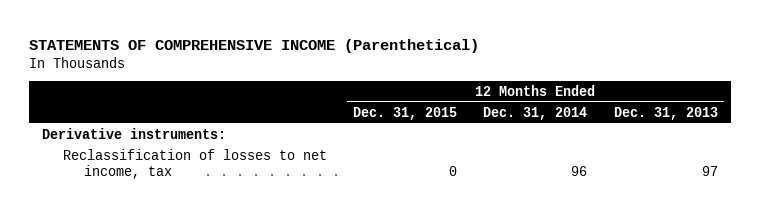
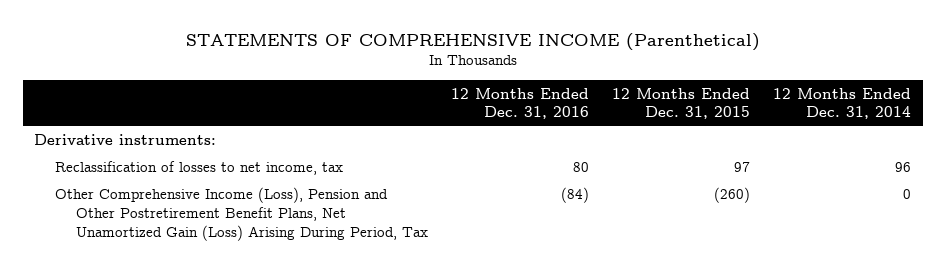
[613,106,718,120] Dec. 31, 2013 -> none
none -> [451,87,590,120] 12 Months Ended Dec. 31, 2016
[449,165,458,176] 0 -> [734,162,751,173] 97
none -> [55,187,429,241] Other Comprehensive Income (Loss), Pension and Other Postretirement Benefit Plans, Net Unamortized Gain (Loss) Arising During Period, Tax

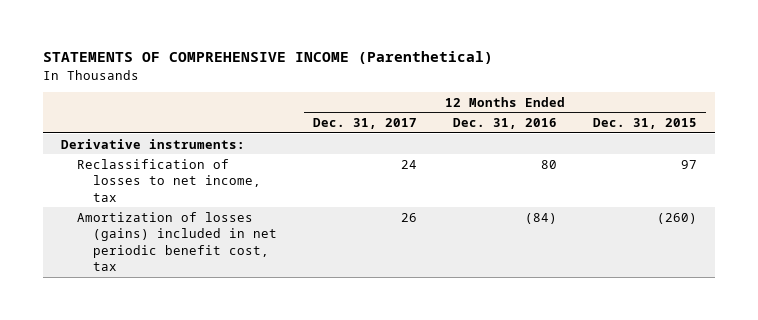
[773,87,912,120] 12 Months Ended Dec. 31, 2014 -> none
none -> [313,118,418,130] Dec. 31, 2017
[55,187,429,241] Other Comprehensive Income (Loss), Pension and Other Postretirement Benefit Plans, Net Unamortized Gain (Loss) Arising During Period, Tax -> [77,211,278,271] Amortization of losses (gains) included in net periodic benefit cost, tax

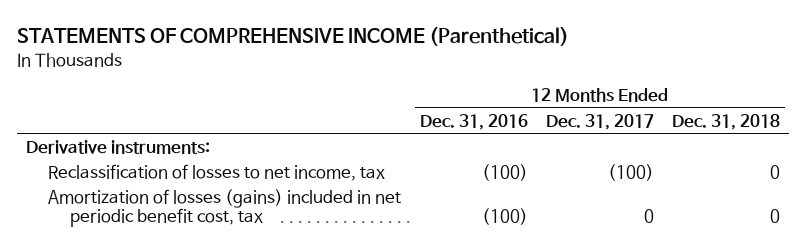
[593,118,698,130] Dec. 31, 2015 -> none
none -> [672,113,781,130] Dec. 31, 2018
[401,159,418,169] 24 -> [607,163,654,181] (100)
[541,159,558,169] 80 -> [481,163,528,181] (100)
[401,212,418,222] 26 -> [643,209,654,224] 0
[525,212,558,224] (84) -> [481,208,528,226] (100)

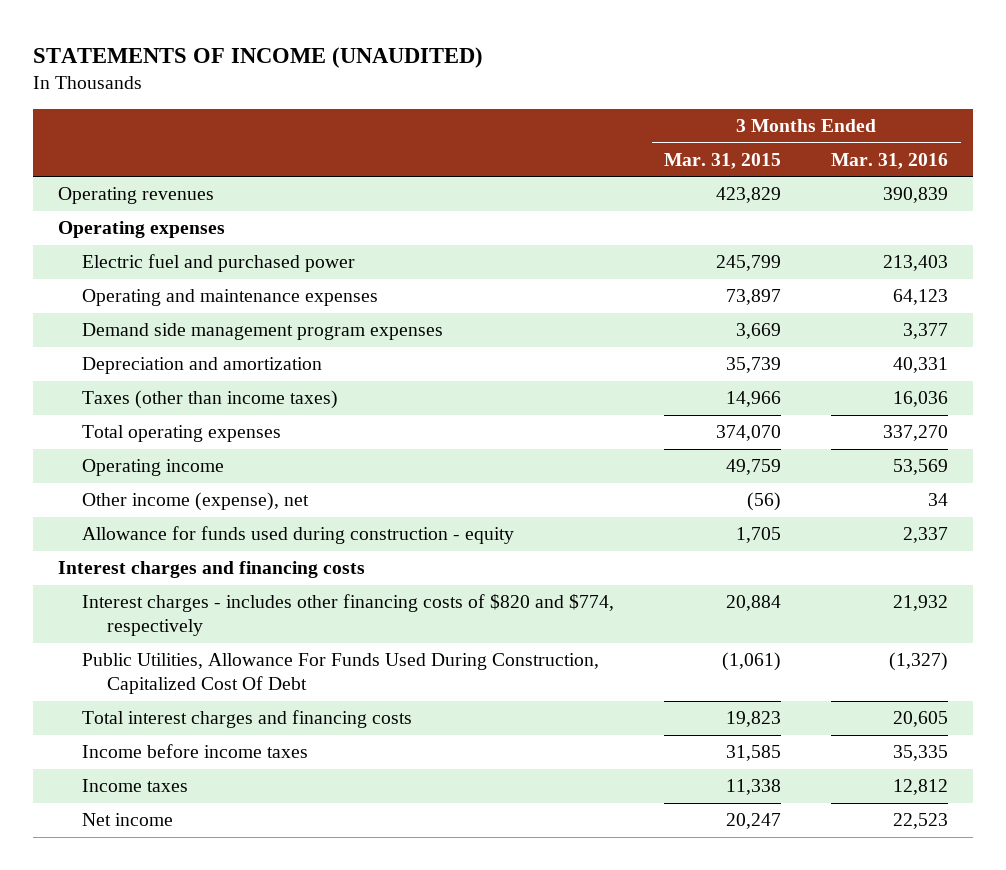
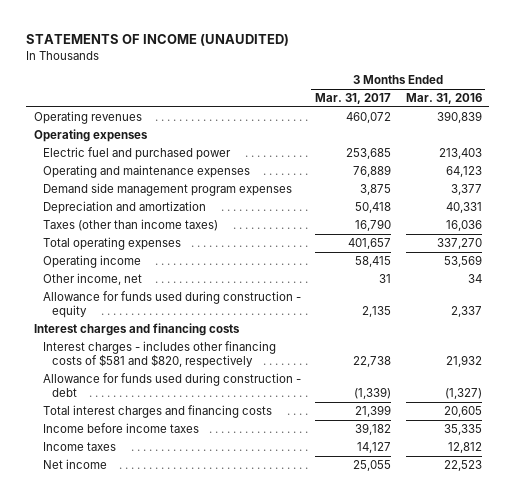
[664,152,782,169] Mar. 31, 2015 -> none
none -> [315,93,392,105] Mar. 31, 2017
[82,492,310,512] Other income (expense), net -> [42,273,142,286] Other income, net
[82,594,615,636] Interest charges - includes other financing costs of $820 and $774, respectively -> [42,341,276,369] Interest charges - includes other financing costs of $581 and $820, respectively
[82,653,600,694] Public Utilities, Allowance For Funds Used During Construction, Capitalized Cost Of Debt -> [42,373,301,398] Allowance for funds used during construction - debt

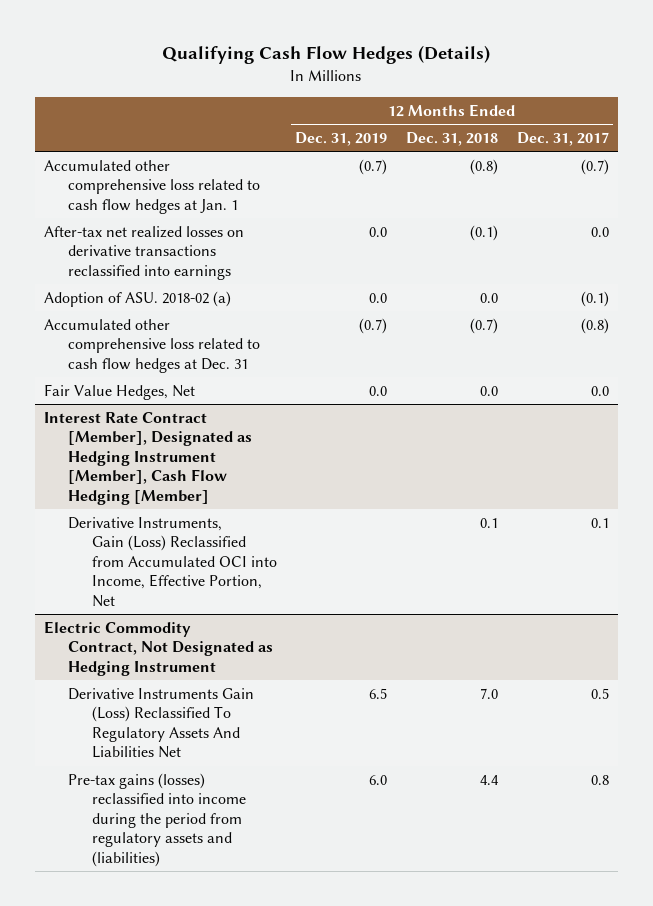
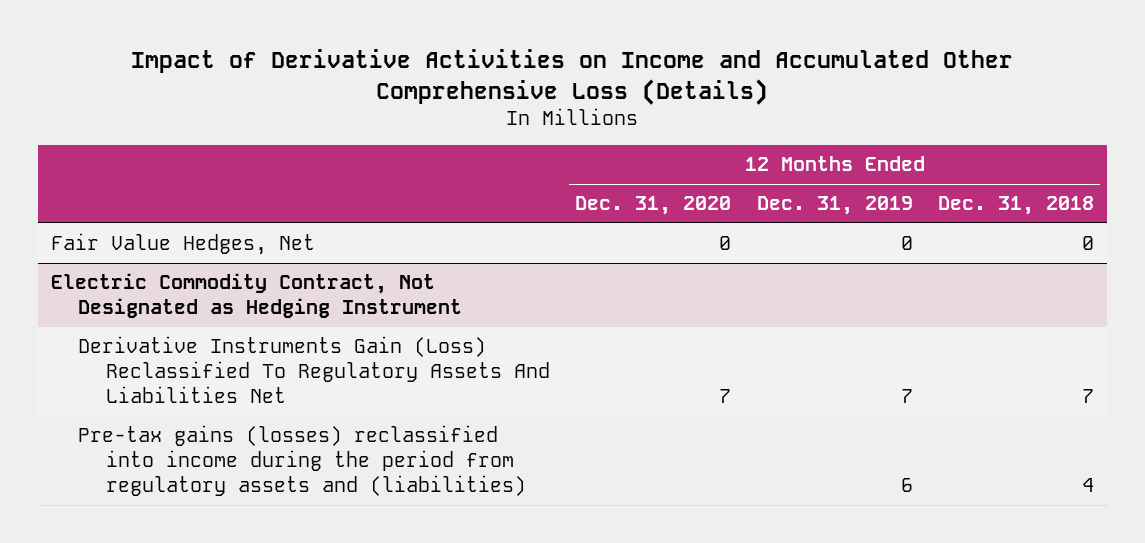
[162,45,491,65] Qualifying Cash Flow Hedges (Details) -> [131,49,1014,105] Impact of Derivative Activities on Income and Accumulated Other Comprehensive Loss (Details)
[516,131,609,146] Dec. 31, 2017 -> none
none -> [575,196,732,216] Dec. 31, 2020
[44,159,260,214] Accumulated other comprehensive loss related to cash flow hedges at Jan. 1 -> none
[44,225,245,280] After-tax net realized losses on derivative transactions reclassified into earnings -> none
[44,290,232,307] Adoption of ASU. 2018-02 (a) -> none
[44,318,260,373] Accumulated other comprehensive loss related to cash flow hedges at Dec. 31 -> none
[44,411,252,505] Interest Rate Contract [Member], Designated as Hedging Instrument [Member], Cash Flow Hedging [Member] -> none
[67,516,277,607] Derivative Instruments, Gain (Loss) Reclassified from Accumulated OCI into Income, Effective Portion, Net -> none
[369,385,388,396] 0.0 -> [900,236,913,251] 0
[480,385,499,396] 0.0 -> [1081,236,1094,251] 0
[369,687,388,699] 6.5 -> [900,389,913,404] 7
[480,687,499,699] 7.0 -> [1081,389,1094,404] 7
[369,774,388,785] 6.0 -> [900,478,913,493] 6
[480,774,500,785] 4.4 -> [1081,478,1094,493] 4

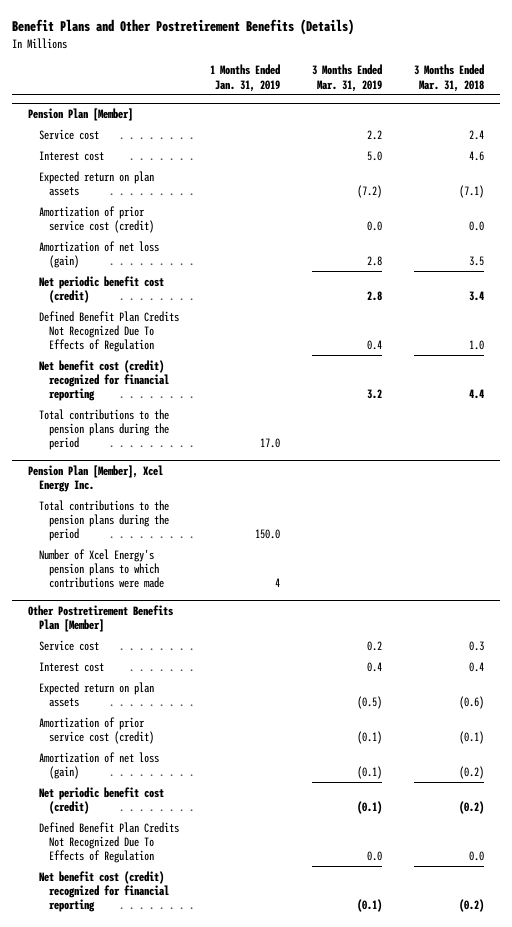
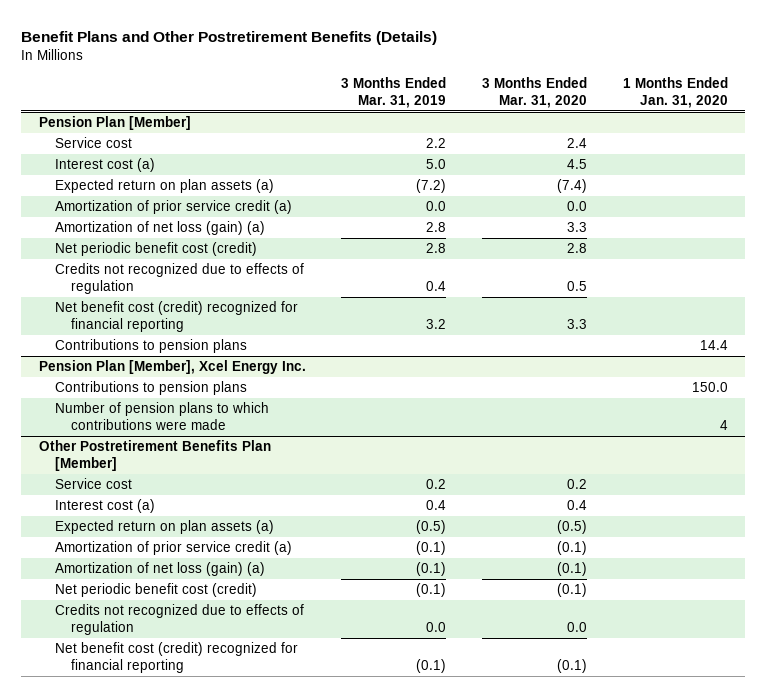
[210,64,281,92] 1 Months Ended Jan. 31, 2019 -> none
[413,64,484,92] 3 Months Ended Mar. 31, 2018 -> none
none -> [481,77,587,108] 3 Months Ended Mar. 31, 2020
none -> [622,77,728,108] 1 Months Ended Jan. 31, 2020
[38,150,104,161] Interest cost -> [54,158,155,173] Interest cost (a)
[38,170,154,196] Expected return on plan assets -> [54,179,274,194] Expected return on plan assets (a)
[38,205,155,233] Amortization of prior service cost (credit) -> [54,200,292,215] Amortization of prior service credit (a)
[38,240,159,268] Amortization of net loss (gain) -> [54,221,265,236] Amortization of net loss (gain) (a)
[38,310,179,352] Defined Benefit Plan Credits Not Recognized Due To Effects of Regulation -> [54,263,304,294] Credits not recognized due to effects of regulation
[38,408,170,450] Total contributions to the pension plans during the period -> [54,339,247,354] Contributions to pension plans
[38,499,170,541] Total contributions to the pension plans during the period -> [54,381,247,396] Contributions to pension plans
[38,548,165,588] Number of Xcel Energy's pension plans to which contributions were made -> [54,402,269,430] Number of pension plans to which contributions were made
[38,661,104,672] Interest cost -> [54,499,155,514] Interest cost (a)
[38,681,154,707] Expected return on plan assets -> [54,520,274,535] Expected return on plan assets (a)
[38,716,155,744] Amortization of prior service cost (credit) -> [54,541,292,556] Amortization of prior service credit (a)
[38,751,159,779] Amortization of net loss (gain) -> [54,562,265,577] Amortization of net loss (gain) (a)
[38,821,179,863] Defined Benefit Plan Credits Not Recognized Due To Effects of Regulation -> [54,604,304,635] Credits not recognized due to effects of regulation

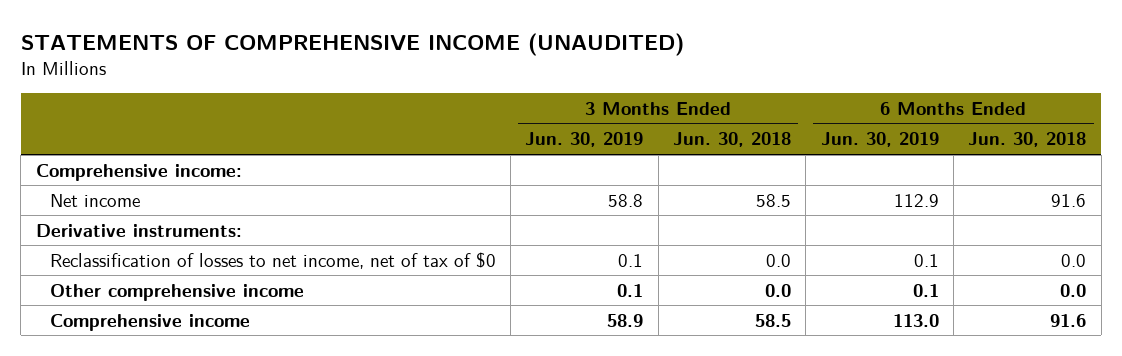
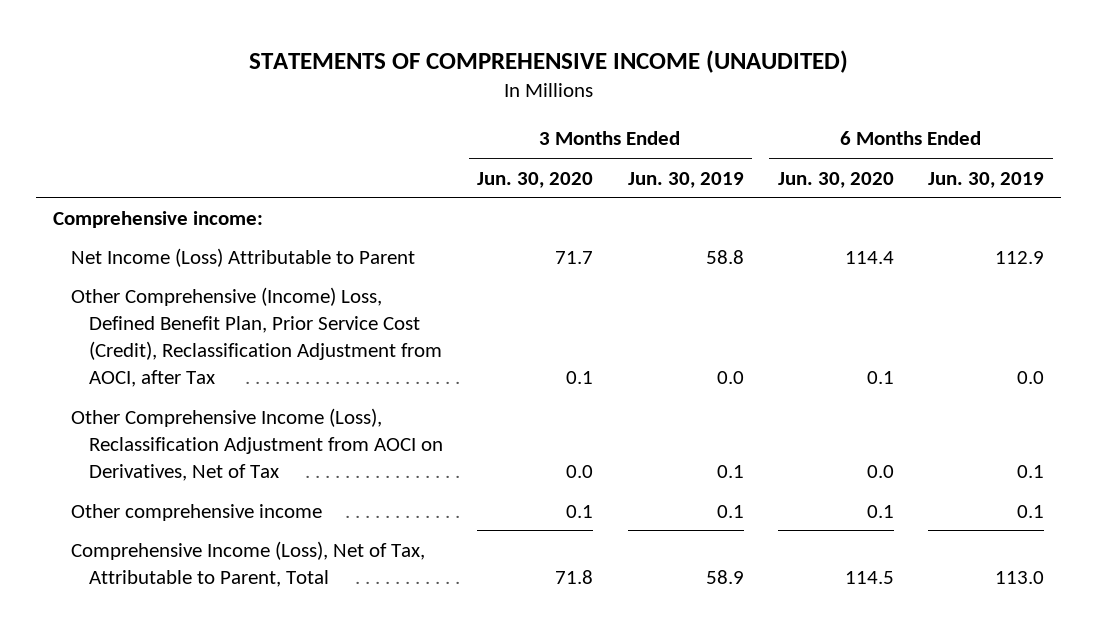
[672,132,791,148] Jun. 30, 2018 -> none
[968,132,1087,148] Jun. 30, 2018 -> none
none -> [477,171,594,188] Jun. 30, 2020
none -> [777,171,894,188] Jun. 30, 2020
[35,223,242,237] Derivative instruments: -> none
[49,193,140,207] Net income -> [71,247,416,267] Net Income (Loss) Attributable to Parent
none -> [71,286,443,387] Other Comprehensive (Income) Loss, Defined Benefit Plan, Prior Service Cost (Credit), Reclassification Adjustment from AOCI, after Tax
[49,251,496,269] Reclassification of losses to net income, net of tax of $0 -> [71,407,444,481] Other Comprehensive Income (Loss), Reclassification Adjustment from AOCI on Derivatives, Net of Tax
[49,313,250,331] Comprehensive income -> [71,540,426,587] Comprehensive Income (Loss), Net of Tax, Attributable to Parent, Total

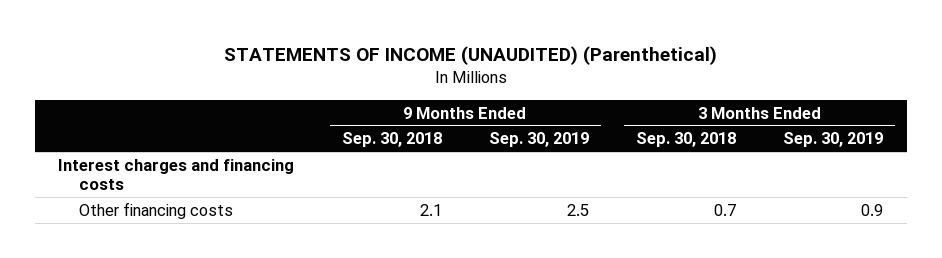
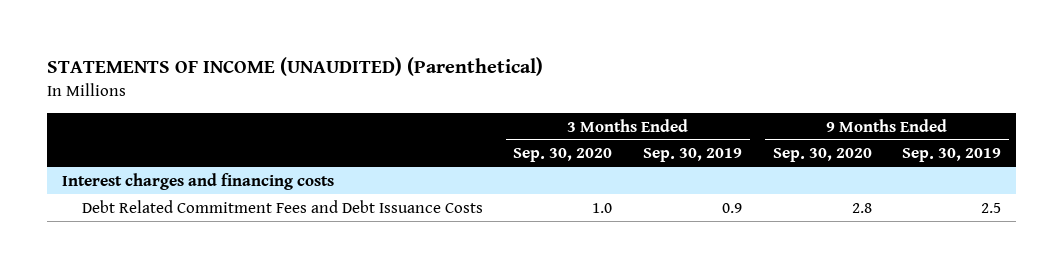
[341,132,442,148] Sep. 30, 2018 -> none
[636,132,737,148] Sep. 30, 2018 -> none
none -> [513,148,613,163] Sep. 30, 2020
none -> [772,148,872,163] Sep. 30, 2020
[79,201,234,219] Other financing costs -> [81,199,483,213] Debt Related Commitment Fees and Debt Issuance Costs

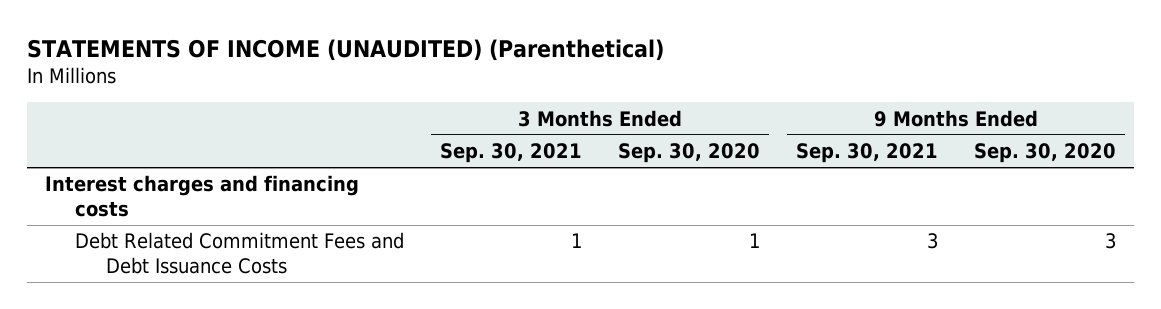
[642,148,742,163] Sep. 30, 2019 -> none
[902,148,1002,163] Sep. 30, 2019 -> none
none -> [440,142,583,163] Sep. 30, 2021
none -> [796,142,939,163] Sep. 30, 2021
[592,202,613,213] 1.0 -> [749,233,761,249] 1
[851,202,872,213] 2.8 -> [1104,233,1116,250] 3

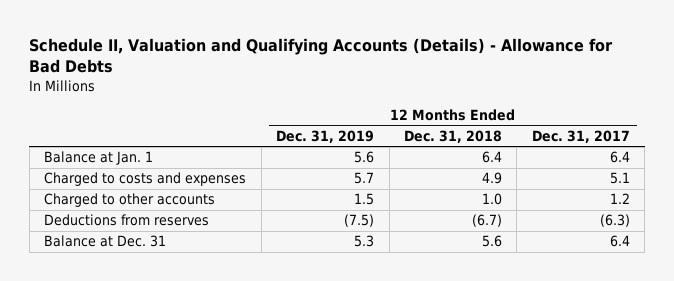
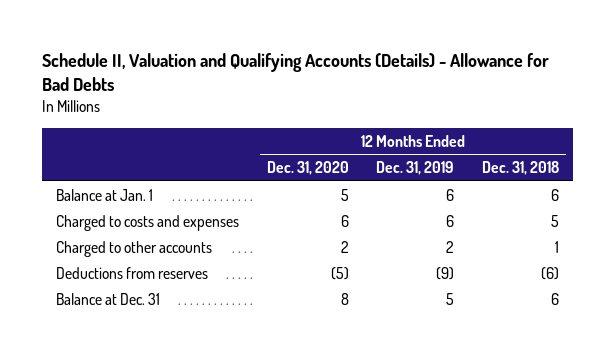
[531,130,630,144] Dec. 31, 2017 -> none
none -> [266,161,349,176] Dec. 31, 2020
[354,151,375,164] 5.6 -> [446,188,455,201] 6
[481,151,502,164] 6.4 -> [550,188,559,201] 6
[354,172,375,185] 5.7 -> [446,214,455,227] 6
[481,172,502,185] 4.9 -> [550,214,559,227] 5
[354,193,375,206] 1.5 -> [446,240,455,253] 2
[481,193,502,206] 1.0 -> [554,240,559,253] 1
[344,214,375,228] (7.5) -> [436,266,455,280] (9)
[471,214,502,228] (6.7) -> [540,266,559,280] (6)
[354,235,375,248] 5.3 -> [446,292,455,305] 5
[481,235,502,248] 5.6 -> [550,292,559,305] 6

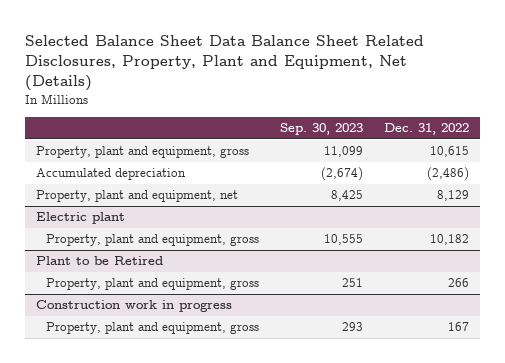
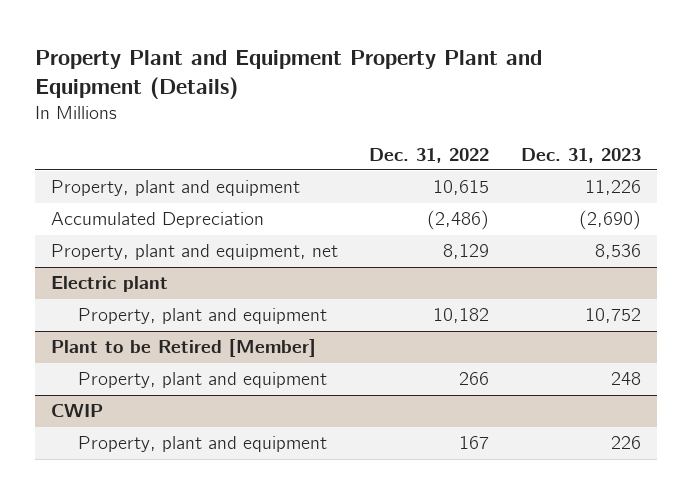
[25,34,425,92] Selected Balance Sheet Data Balance Sheet Related Disclosures, Property, Plant and Equipment, Net (Details) -> [35,49,543,99] Property Plant and Equipment Property Plant and Equipment (Details)
[280,123,364,136] Sep. 30, 2023 -> none
none -> [520,147,641,163] Dec. 31, 2023
[35,146,249,159] Property, plant and equipment, gross -> [51,180,301,197] Property, plant and equipment
[35,168,186,181] Accumulated depreciation -> [51,212,265,229] Accumulated Depreciation
[45,234,259,247] Property, plant and equipment, gross -> [78,308,328,325] Property, plant and equipment
[35,256,163,266] Plant to be Retired -> [51,339,317,358] Plant to be Retired [Member]
[45,278,259,291] Property, plant and equipment, gross -> [78,372,328,389] Property, plant and equipment
[35,300,232,313] Construction work in progress -> [51,404,104,418] CWIP
[45,322,259,335] Property, plant and equipment, gross -> [78,436,328,453] Property, plant and equipment

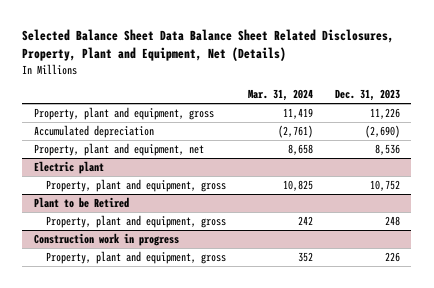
[35,49,543,99] Property Plant and Equipment Property Plant and Equipment (Details) -> [22,29,395,62] Selected Balance Sheet Data Balance Sheet Related Disclosures, Property, Plant and Equipment, Net (Details)
[369,147,490,163] Dec. 31, 2022 -> none
none -> [247,89,313,102] Mar. 31, 2024
[51,180,301,197] Property, plant and equipment -> [33,107,214,121] Property, plant and equipment, gross
[51,212,265,229] Accumulated Depreciation -> [33,125,154,139] Accumulated depreciation
[78,308,328,325] Property, plant and equipment -> [45,179,226,193] Property, plant and equipment, gross
[51,339,317,358] Plant to be Retired [Member] -> [33,197,129,209] Plant to be Retired
[78,372,328,389] Property, plant and equipment -> [45,215,226,229] Property, plant and equipment, gross
[51,404,104,418] CWIP -> [33,233,179,247] Construction work in progress
[78,436,328,453] Property, plant and equipment -> [45,251,226,265] Property, plant and equipment, gross

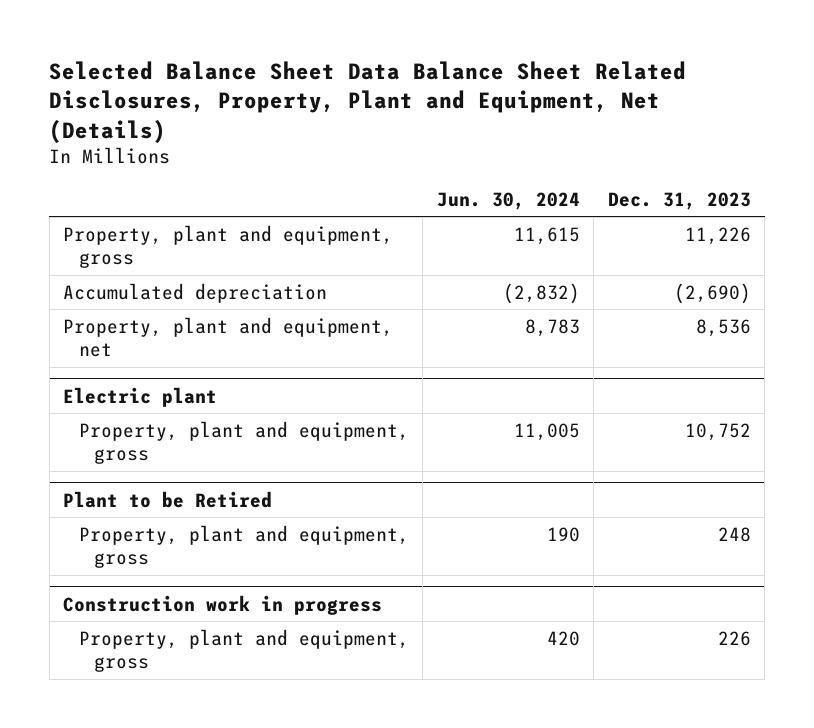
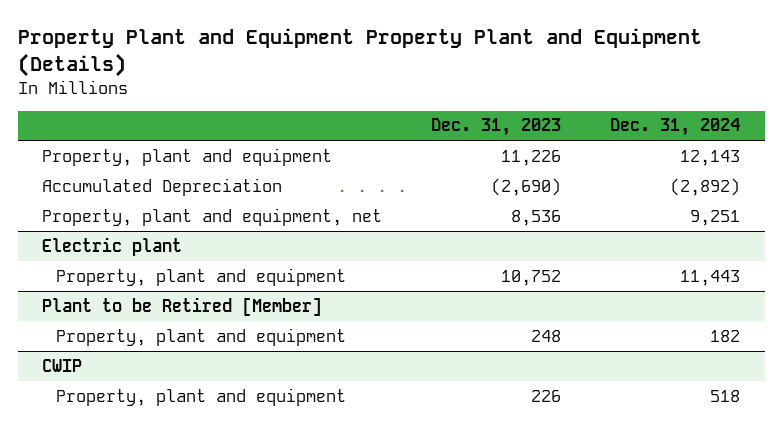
[49,60,687,143] Selected Balance Sheet Data Balance Sheet Related Disclosures, Property, Plant and Equipment, Net (Details) -> [17,28,702,77] Property Plant and Equipment Property Plant and Equipment (Details)
[436,191,580,210] Jun. 30, 2024 -> none
none -> [610,118,741,137] Dec. 31, 2024
[63,224,394,269] Property, plant and equipment, gross -> [42,147,333,166] Property, plant and equipment
[63,282,328,303] Accumulated depreciation -> [42,177,283,196] Accumulated Depreciation
[78,420,409,465] Property, plant and equipment, gross -> [56,267,347,286] Property, plant and equipment
[63,490,273,508] Plant to be Retired -> [42,296,323,316] Plant to be Retired [Member]
[78,524,409,569] Property, plant and equipment, gross -> [56,327,347,346] Property, plant and equipment
[63,594,383,615] Construction work in progress -> [42,358,83,372] CWIP
[78,628,409,673] Property, plant and equipment, gross -> [56,387,347,406] Property, plant and equipment

